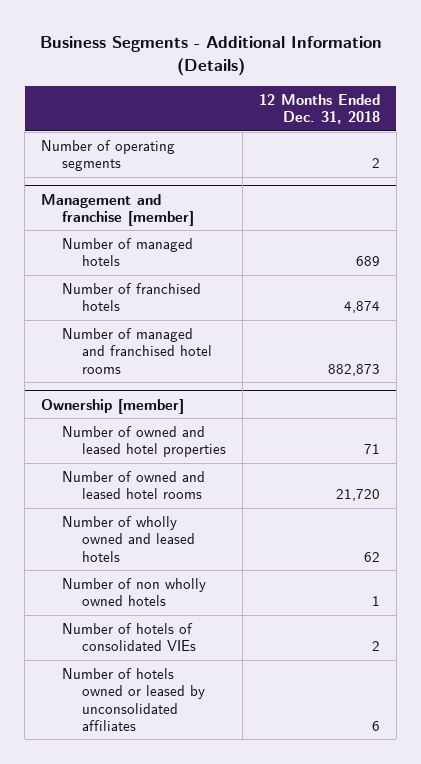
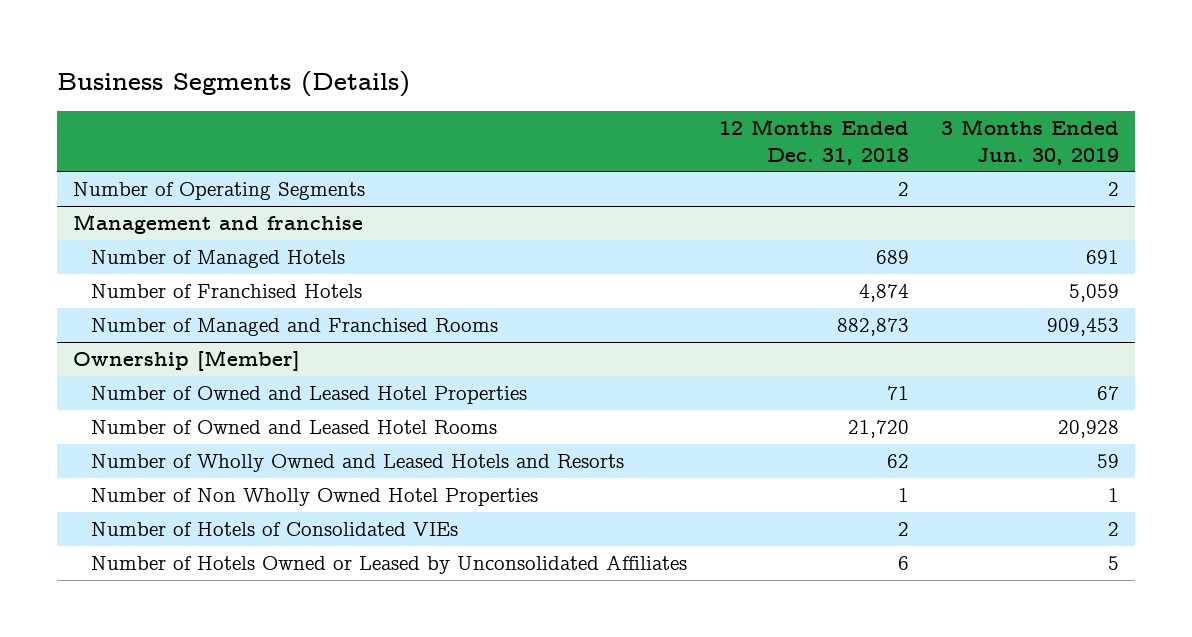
[39,35,382,77] Business Segments - Additional Information (Details) -> [57,70,411,97] Business Segments (Details)
none -> [940,119,1119,165] 3 Months Ended Jun. 30, 2019
[41,139,176,172] Number of operating segments -> [73,182,366,201] Number of Operating Segments
[41,193,194,226] Management and franchise [member] -> [73,214,364,235] Management and franchise
[61,237,193,267] Number of managed hotels -> [90,250,345,269] Number of Managed Hotels
[61,282,201,312] Number of franchised hotels -> [90,284,362,299] Number of Franchised Hotels
[61,327,213,374] Number of managed and franchised hotel rooms -> [90,318,498,337] Number of Managed and Franchised Rooms
[41,398,185,414] Ownership [member] -> [73,350,301,372] Ownership [Member]
[61,425,227,458] Number of owned and leased hotel properties -> [90,386,527,405] Number of Owned and Leased Hotel Properties
[61,470,205,500] Number of owned and leased hotel rooms -> [90,420,497,435] Number of Owned and Leased Hotel Rooms
[61,515,196,562] Number of wholly owned and leased hotels -> [90,454,624,473] Number of Wholly Owned and Leased Hotels and Resorts
[61,577,206,607] Number of non wholly owned hotels -> [90,488,538,507] Number of Non Wholly Owned Hotel Properties
[61,622,197,652] Number of hotels of consolidated VIEs -> [90,522,458,537] Number of Hotels of Consolidated VIEs
[61,667,206,731] Number of hotels owned or leased by unconsolidated affiliates -> [90,555,687,575] Number of Hotels Owned or Leased by Unconsolidated Affiliates

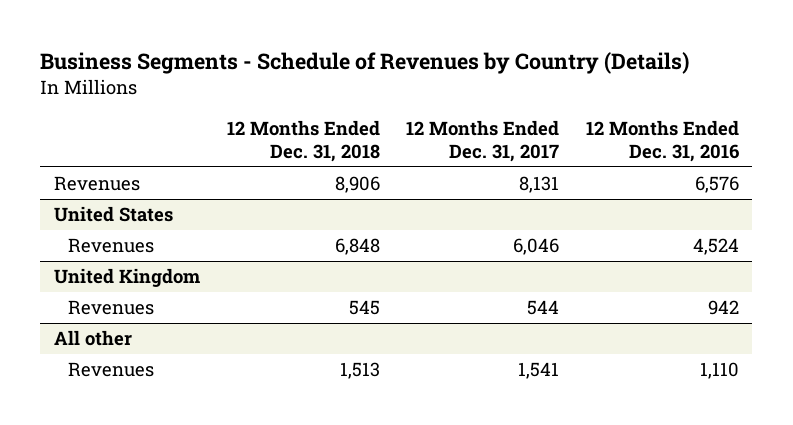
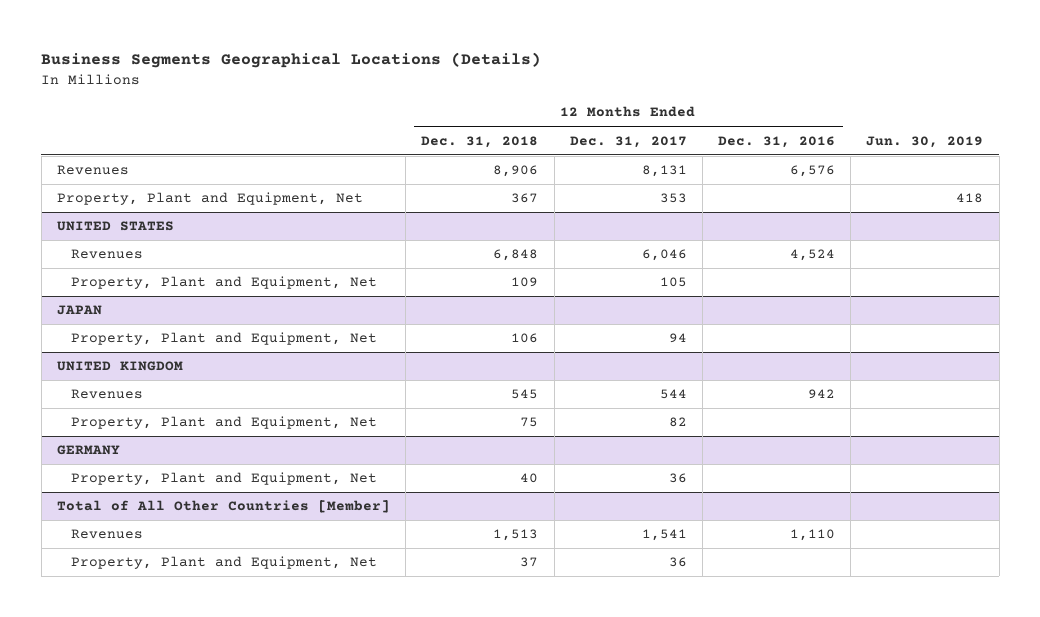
[40,52,690,75] Business Segments - Schedule of Revenues by Country (Details) -> [41,52,542,69] Business Segments Geographical Locations (Details)
none -> [866,135,984,148] Jun. 30, 2019
none -> [57,192,364,206] Property, Plant and Equipment, Net
[53,206,173,223] United States -> [57,221,175,232] UNITED STATES
none -> [71,276,378,290] Property, Plant and Equipment, Net
none -> [57,305,103,316] JAPAN
none -> [71,332,378,346] Property, Plant and Equipment, Net
[53,268,200,288] United Kingdom -> [57,361,184,372] UNITED KINGDOM
none -> [71,416,378,430] Property, Plant and Equipment, Net
none -> [57,445,121,456] GERMANY
none -> [71,472,378,486] Property, Plant and Equipment, Net
[53,330,132,347] All other -> [57,500,391,514] Total of All Other Countries [Member]
none -> [71,556,378,570] Property, Plant and Equipment, Net

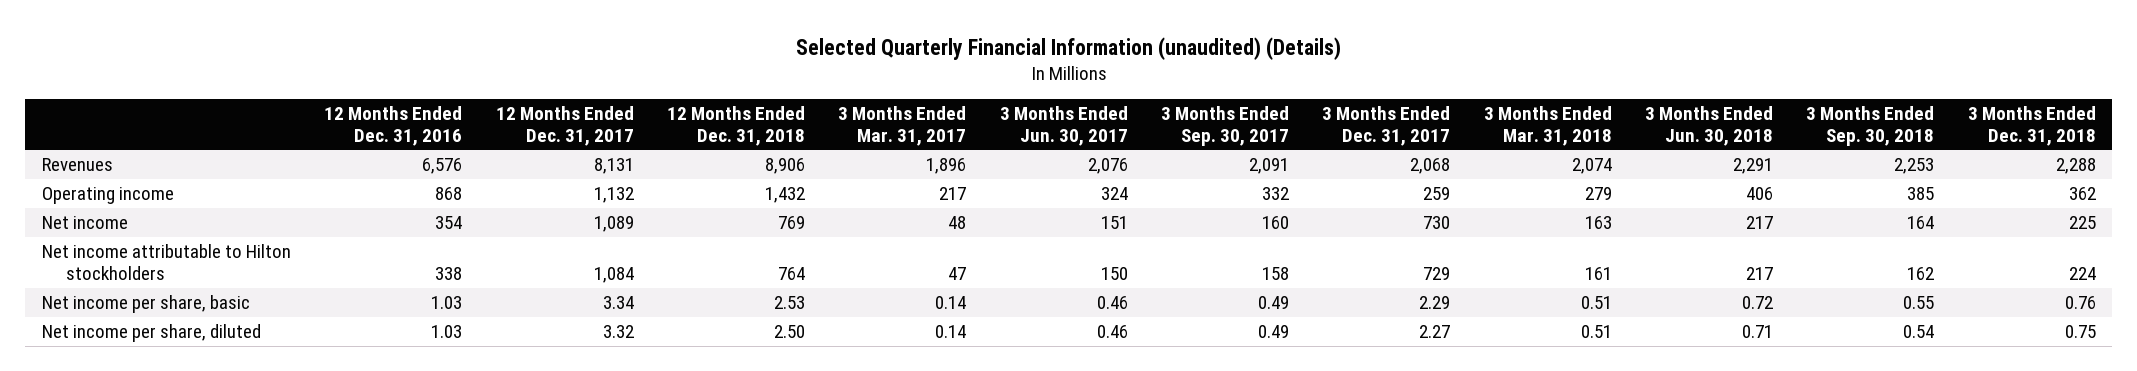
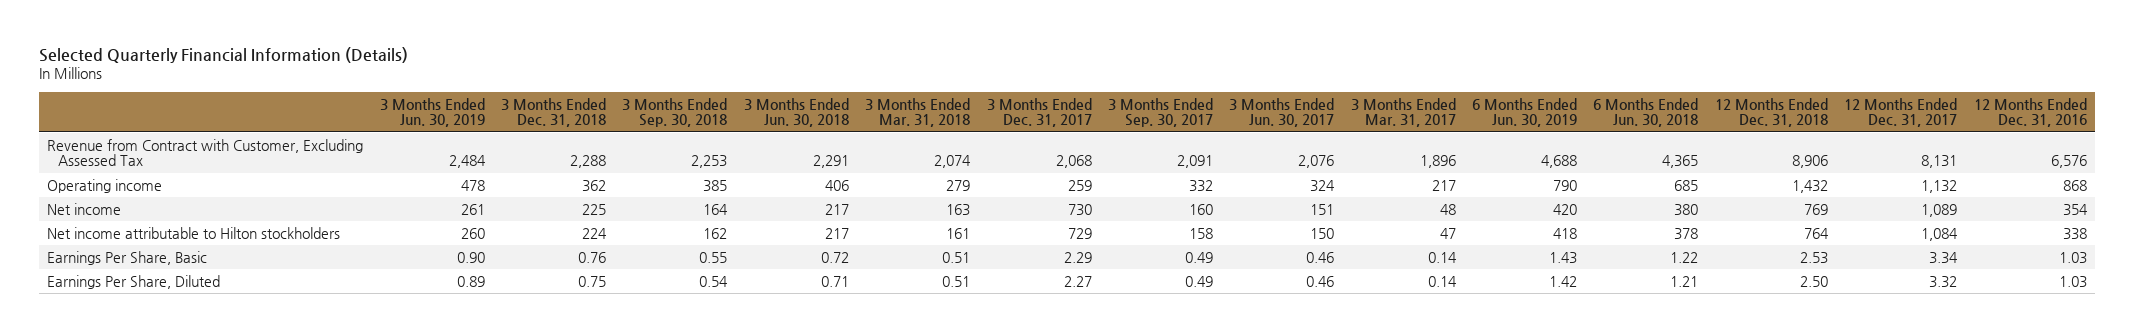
[795,36,1341,60] Selected Quarterly Financial Information (unaudited) (Details) -> [39,47,409,64] Selected Quarterly Financial Information (Details)
none -> [379,97,485,128] 3 Months Ended Jun. 30, 2019
none -> [1472,97,1578,128] 6 Months Ended Jun. 30, 2019
none -> [1593,97,1699,128] 6 Months Ended Jun. 30, 2018
[41,157,113,171] Revenues -> [47,138,364,167] Revenue from Contract with Customer, Excluding Assessed Tax
[41,294,250,313] Net income per share, basic -> [47,250,208,265] Earnings Per Share, Basic
[41,323,261,342] Net income per share, diluted -> [47,274,221,289] Earnings Per Share, Diluted

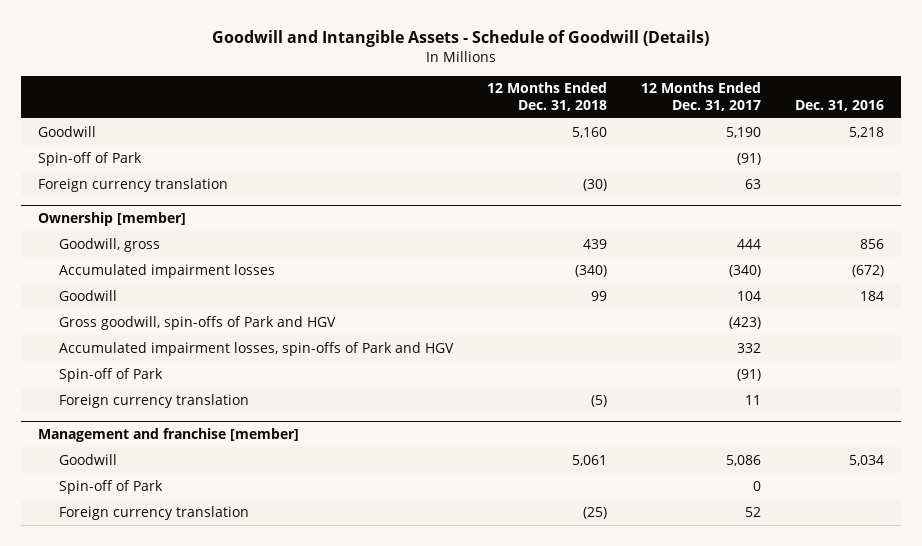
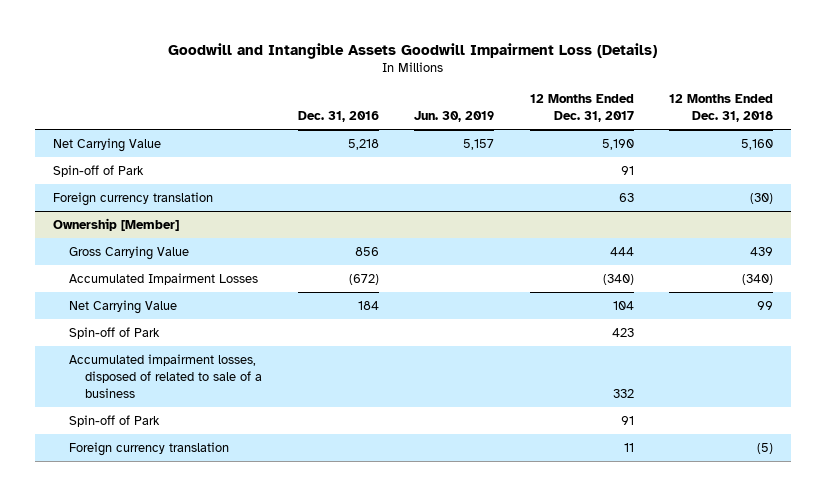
[212,29,710,47] Goodwill and Intangible Assets - Schedule of Goodwill (Details) -> [167,42,657,59] Goodwill and Intangible Assets Goodwill Impairment Loss (Details)
none -> [414,111,495,123] Jun. 30, 2019
[38,125,97,137] Goodwill -> [52,137,161,152] Net Carrying Value
[736,152,761,165] (91) -> [620,165,634,175] 91
[38,212,187,227] Ownership [member] -> [52,217,179,231] Ownership [Member]
[58,237,160,252] Goodwill, gross -> [68,245,189,260] Gross Carrying Value
[58,263,275,278] Accumulated impairment losses -> [68,272,258,285] Accumulated Impairment Losses
[58,289,117,301] Goodwill -> [68,299,177,314] Net Carrying Value
[58,315,336,330] Gross goodwill, spin-offs of Park and HGV -> [68,326,160,339] Spin-off of Park
[728,316,761,329] (423) -> [611,327,634,337] 423
[58,341,454,356] Accumulated impairment losses, spin-offs of Park and HGV -> [68,353,263,398] Accumulated impairment losses, disposed of related to sale of a business
[736,368,761,381] (91) -> [620,415,634,425] 91
[38,428,300,443] Management and franchise [member] -> none
[58,453,117,465] Goodwill -> none
[58,479,163,494] Spin-off of Park -> none
[58,505,249,520] Foreign currency translation -> none

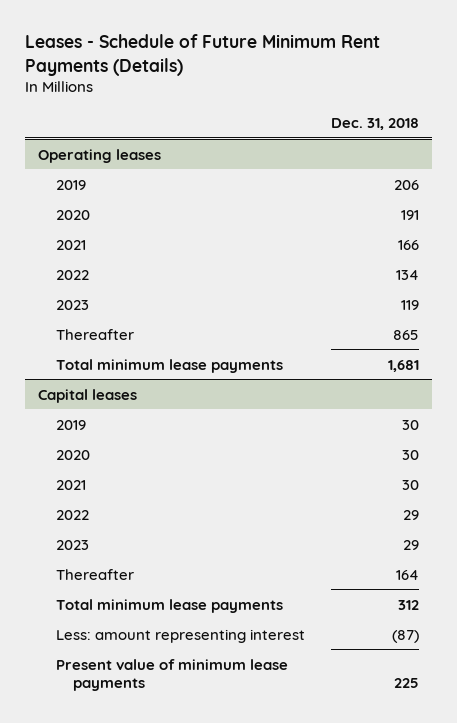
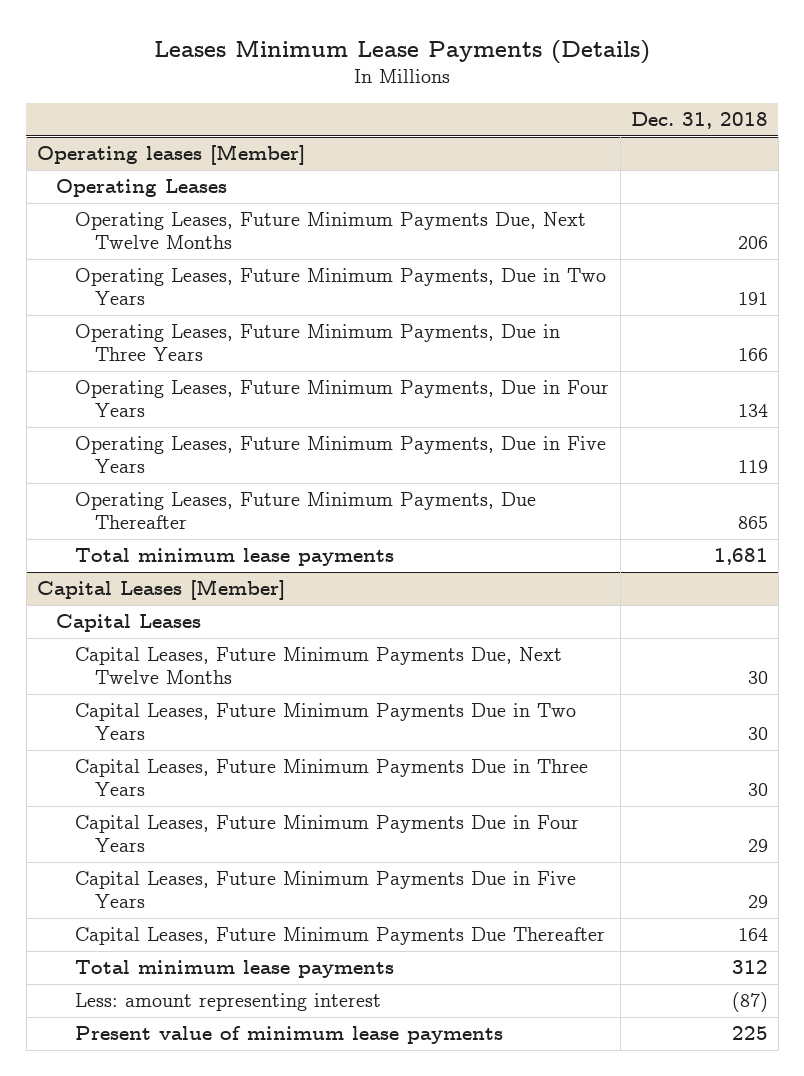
[25,34,381,76] Leases - Schedule of Future Minimum Rent Payments (Details) -> [154,39,651,64] Leases Minimum Lease Payments (Details)
[38,148,162,163] Operating leases -> [36,144,305,166] Operating leases [Member]
none -> [56,179,228,198] Operating Leases
[55,179,86,190] 2019 -> [75,212,587,250] Operating Leases, Future Minimum Payments Due, Next Twelve Months
[55,209,90,220] 2020 -> [75,268,607,306] Operating Leases, Future Minimum Payments, Due in Two Years
[55,239,86,250] 2021 -> [75,324,561,362] Operating Leases, Future Minimum Payments, Due in Three Years
[55,269,89,280] 2022 -> [75,380,610,418] Operating Leases, Future Minimum Payments, Due in Four Years
[55,299,89,310] 2023 -> [75,436,607,474] Operating Leases, Future Minimum Payments, Due in Five Years
[55,328,134,340] Thereafter -> [75,492,537,530] Operating Leases, Future Minimum Payments, Due Thereafter
[38,388,138,403] Capital leases -> [36,579,285,601] Capital Leases [Member]
none -> [56,614,202,633] Capital Leases
[55,419,86,430] 2019 -> [75,647,563,685] Capital Leases, Future Minimum Payments Due, Next Twelve Months
[55,449,90,460] 2020 -> [75,703,577,741] Capital Leases, Future Minimum Payments Due in Two Years
[55,479,86,490] 2021 -> [75,759,589,797] Capital Leases, Future Minimum Payments Due in Three Years
[55,509,89,520] 2022 -> [75,815,580,853] Capital Leases, Future Minimum Payments Due in Four Years
[55,539,89,550] 2023 -> [75,871,577,909] Capital Leases, Future Minimum Payments Due in Five Years
[55,568,134,580] Thereafter -> [75,927,606,946] Capital Leases, Future Minimum Payments Due Thereafter

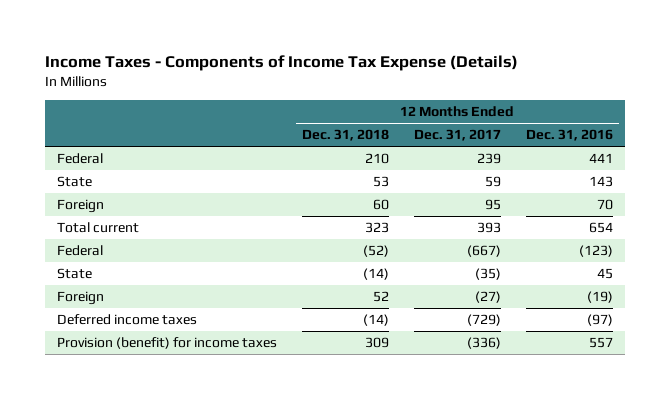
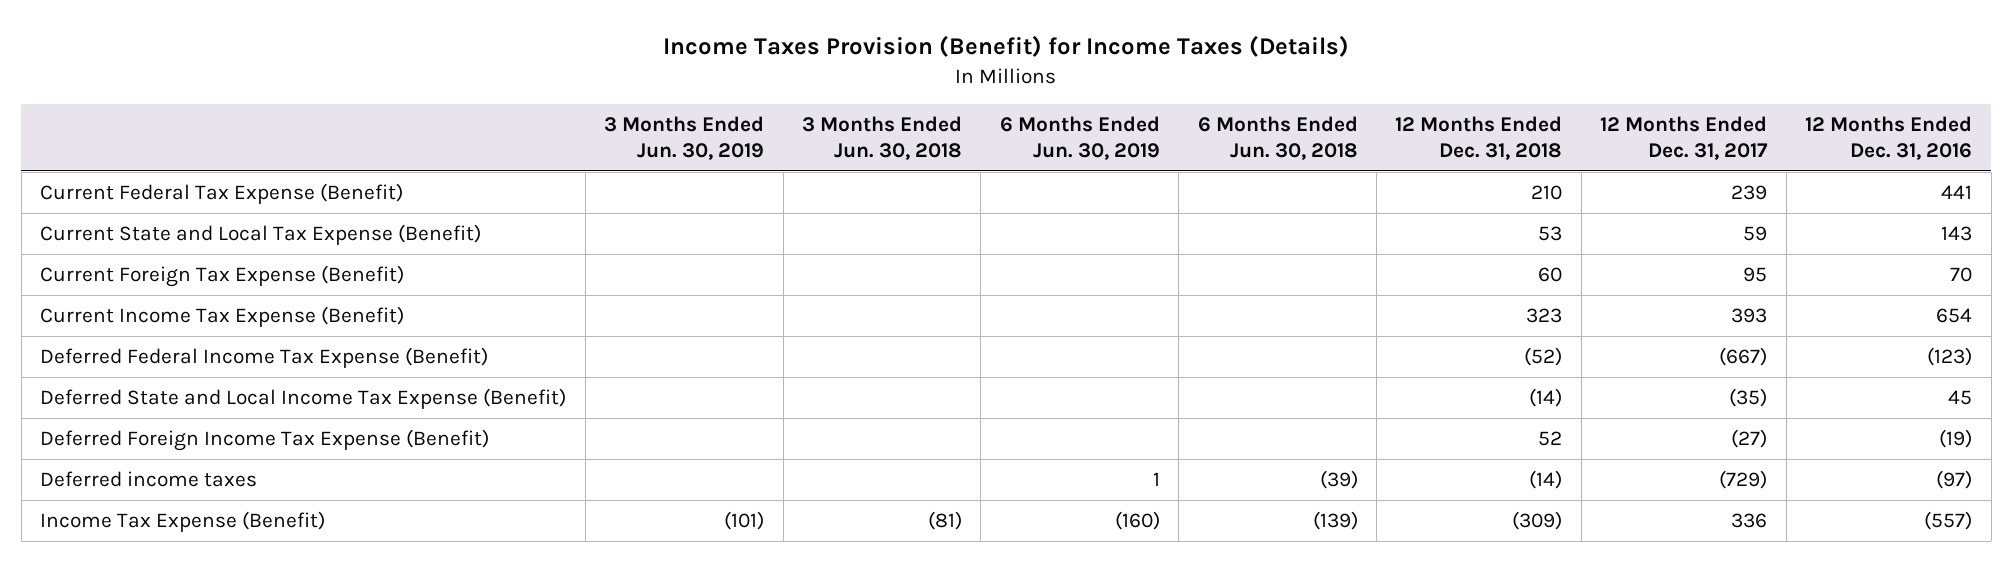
[44,54,518,71] Income Taxes - Components of Income Tax Expense (Details) -> [663,35,1350,58] Income Taxes Provision (Benefit) for Income Taxes (Details)
none -> [604,115,765,160] 3 Months Ended Jun. 30, 2019
none -> [801,115,962,160] 3 Months Ended Jun. 30, 2018
none -> [999,115,1160,160] 6 Months Ended Jun. 30, 2019
none -> [1197,115,1358,160] 6 Months Ended Jun. 30, 2018
[56,153,103,165] Federal -> [40,183,404,205] Current Federal Tax Expense (Benefit)
[56,176,92,188] State -> [40,224,482,246] Current State and Local Tax Expense (Benefit)
[56,199,104,214] Foreign -> [40,265,405,288] Current Foreign Tax Expense (Benefit)
[56,222,139,234] Total current -> [40,306,405,328] Current Income Tax Expense (Benefit)
[56,245,103,257] Federal -> [40,347,489,369] Deferred Federal Income Tax Expense (Benefit)
[56,268,92,280] State -> [40,388,567,410] Deferred State and Local Income Tax Expense (Benefit)
[56,291,104,306] Foreign -> [40,429,490,452] Deferred Foreign Income Tax Expense (Benefit)
[56,337,277,350] Provision (benefit) for income taxes -> [40,511,326,533] Income Tax Expense (Benefit)
[364,337,389,349] 309 -> [1512,511,1563,531] (309)
[466,337,501,350] (336) -> [1731,513,1768,529] 336
[588,337,613,349] 557 -> [1924,511,1973,531] (557)

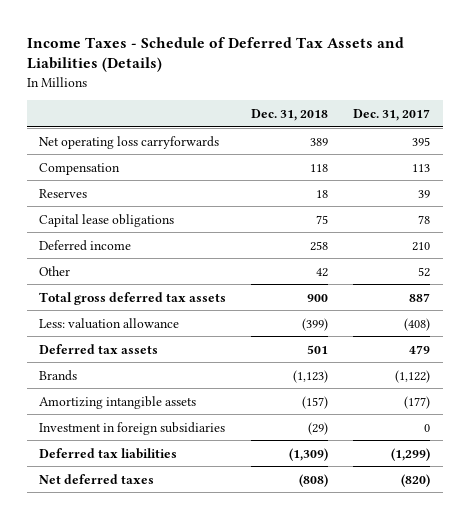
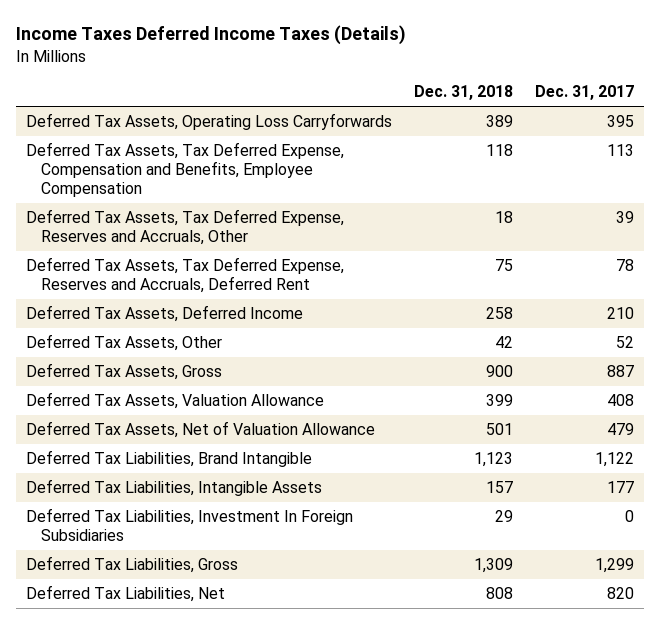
[26,36,404,73] Income Taxes - Schedule of Deferred Tax Assets and Liabilities (Details) -> [15,25,406,46] Income Taxes Deferred Income Taxes (Details)
[39,135,220,149] Net operating loss carryforwards -> [26,113,393,131] Deferred Tax Assets, Operating Loss Carryforwards
[39,162,121,175] Compensation -> [26,142,345,198] Deferred Tax Assets, Tax Deferred Expense, Compensation and Benefits, Employee Compensation
[39,188,88,198] Reserves -> [26,209,345,246] Deferred Tax Assets, Tax Deferred Expense, Reserves and Accruals, Other
[39,213,175,227] Capital lease obligations -> [26,257,345,294] Deferred Tax Assets, Tax Deferred Expense, Reserves and Accruals, Deferred Rent
[39,239,132,251] Deferred income -> [26,305,304,323] Deferred Tax Assets, Deferred Income
[39,265,71,276] Other -> [26,334,223,352] Deferred Tax Assets, Other
[39,291,227,305] Total gross deferred tax assets -> [26,363,223,381] Deferred Tax Assets, Gross
[39,317,180,329] Less: valuation allowance -> [26,392,325,410] Deferred Tax Assets, Valuation Allowance
[302,317,329,331] (399) -> [486,394,514,407] 399
[404,317,431,331] (408) -> [606,394,634,407] 408
[39,343,159,354] Deferred tax assets -> [26,421,376,439] Deferred Tax Assets, Net of Valuation Allowance
[39,369,78,381] Brands -> [26,450,313,468] Deferred Tax Liabilities, Brand Intangible
[293,369,329,383] (1,123) -> [474,452,514,468] 1,123
[395,369,431,383] (1,122) -> [594,452,634,468] 1,122
[39,395,197,409] Amortizing intangible assets -> [26,479,323,497] Deferred Tax Liabilities, Intangible Assets
[302,395,329,409] (157) -> [486,481,514,494] 157
[404,395,431,409] (177) -> [606,481,634,494] 177
[39,421,226,435] Investment in foreign subsidiaries -> [26,508,354,542] Deferred Tax Liabilities, Investment In Foreign Subsidiaries
[308,421,329,435] (29) -> [495,510,514,523] 29
[39,447,178,459] Deferred tax liabilities -> [26,556,239,574] Deferred Tax Liabilities, Gross
[289,447,329,461] (1,309) -> [474,558,514,574] 1,309
[391,447,431,461] (1,299) -> [594,558,634,574] 1,299
[39,473,155,484] Net deferred taxes -> [26,585,226,603] Deferred Tax Liabilities, Net
[299,473,329,487] (808) -> [486,587,514,600] 808
[401,473,431,487] (820) -> [606,587,634,600] 820

